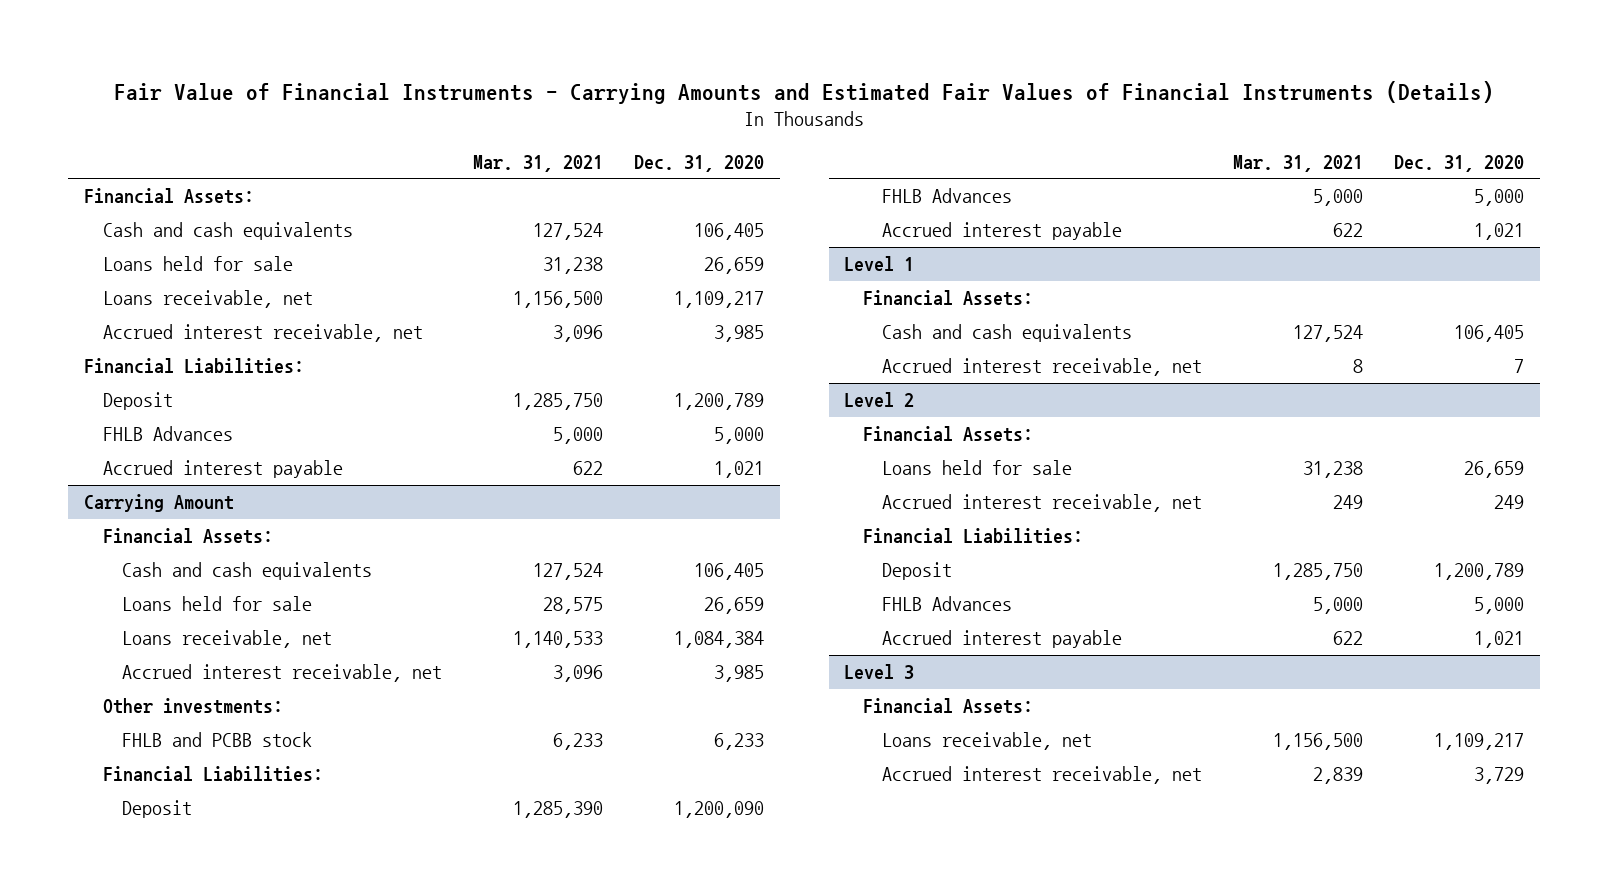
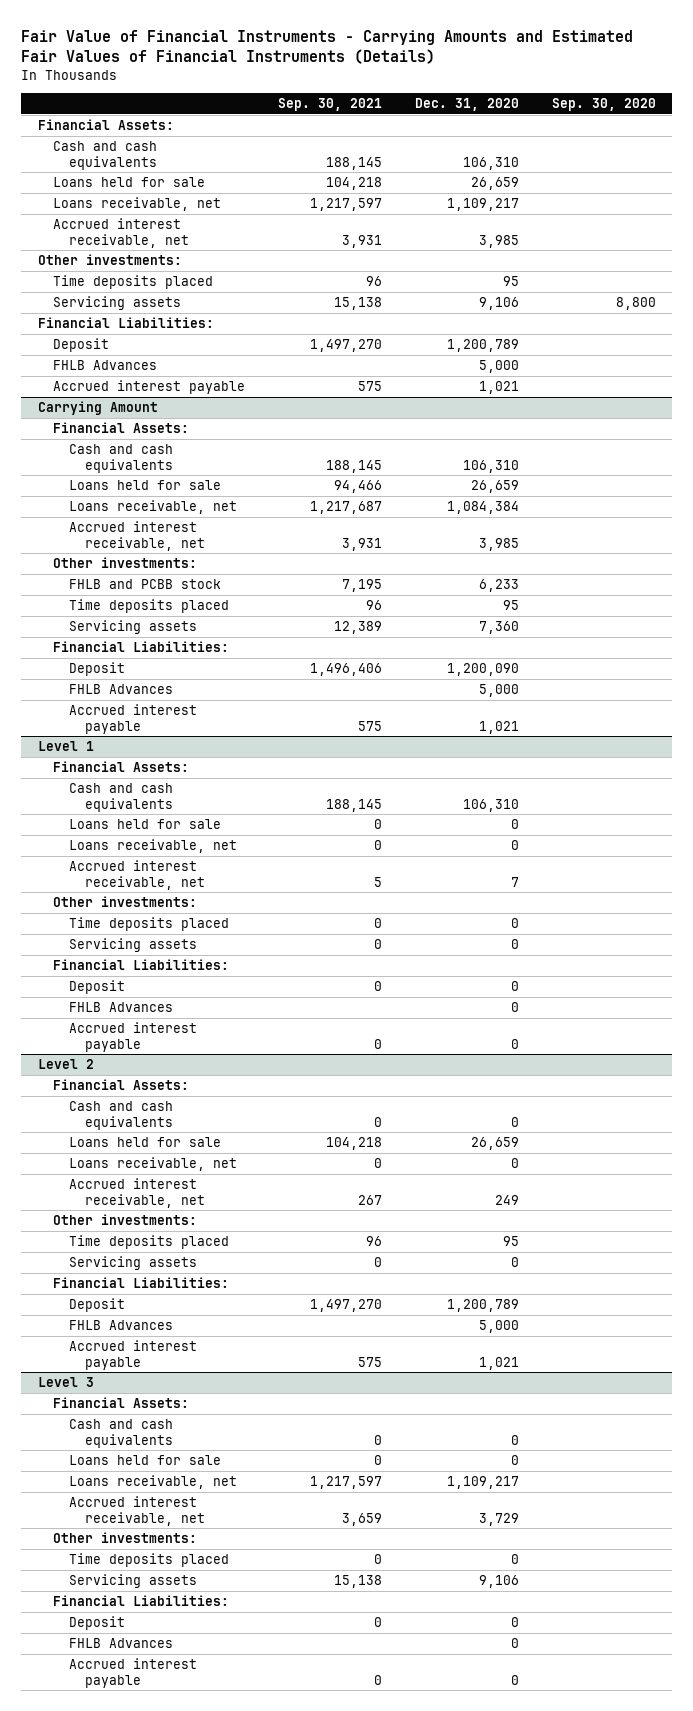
[473,154,604,172] Mar. 31, 2021 -> none
none -> [278,98,383,112] Sep. 30, 2021
none -> [551,98,656,112] Sep. 30, 2020
[694,223,765,241] 106,405 -> [462,156,519,170] 106,310
none -> [37,254,182,266] Other investments:
none -> [53,275,214,290] Time deposits placed
none -> [53,296,182,311] Servicing assets
[694,563,765,581] 106,405 -> [462,459,519,473] 106,310
none -> [69,599,230,614] Time deposits placed
none -> [69,620,198,635] Servicing assets
[1454,325,1525,343] 106,405 -> [462,798,519,812] 106,310
none -> [69,819,222,830] Loans held for sale
none -> [69,839,238,854] Loans receivable, net
none -> [53,896,198,908] Other investments:
none -> [69,917,230,932] Time deposits placed
none -> [69,938,198,953] Servicing assets
none -> [53,959,230,971] Financial Liabilities:
none -> [69,980,126,995] Deposit
none -> [69,1002,174,1013] FHLB Advances
none -> [69,1022,198,1052] Accrued interest payable
none -> [69,1101,174,1130] Cash and cash equivalents
none -> [69,1157,238,1172] Loans receivable, net
none -> [53,1214,198,1226] Other investments:
none -> [69,1235,230,1250] Time deposits placed
none -> [69,1256,198,1271] Servicing assets
none -> [69,1419,174,1448] Cash and cash equivalents
none -> [69,1455,222,1466] Loans held for sale
none -> [53,1532,198,1544] Other investments:
none -> [69,1553,230,1568] Time deposits placed
none -> [69,1574,198,1589] Servicing assets
none -> [53,1595,230,1607] Financial Liabilities:
none -> [69,1616,126,1631] Deposit
none -> [69,1638,174,1649] FHLB Advances
none -> [69,1658,198,1688] Accrued interest payable

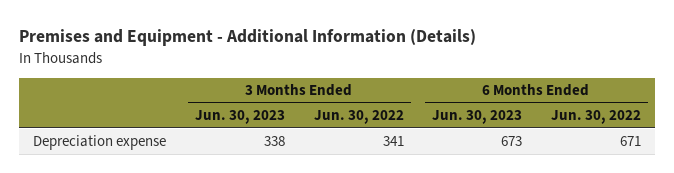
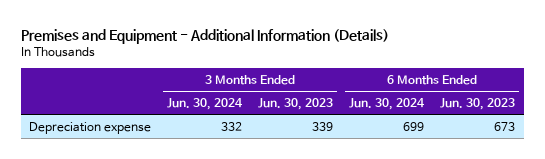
[313,110,404,125] Jun. 30, 2022 -> none
[550,110,641,125] Jun. 30, 2022 -> none
none -> [167,98,244,111] Jun. 30, 2024
none -> [349,98,426,111] Jun. 30, 2024
[263,136,285,147] 338 -> [312,121,334,131] 339

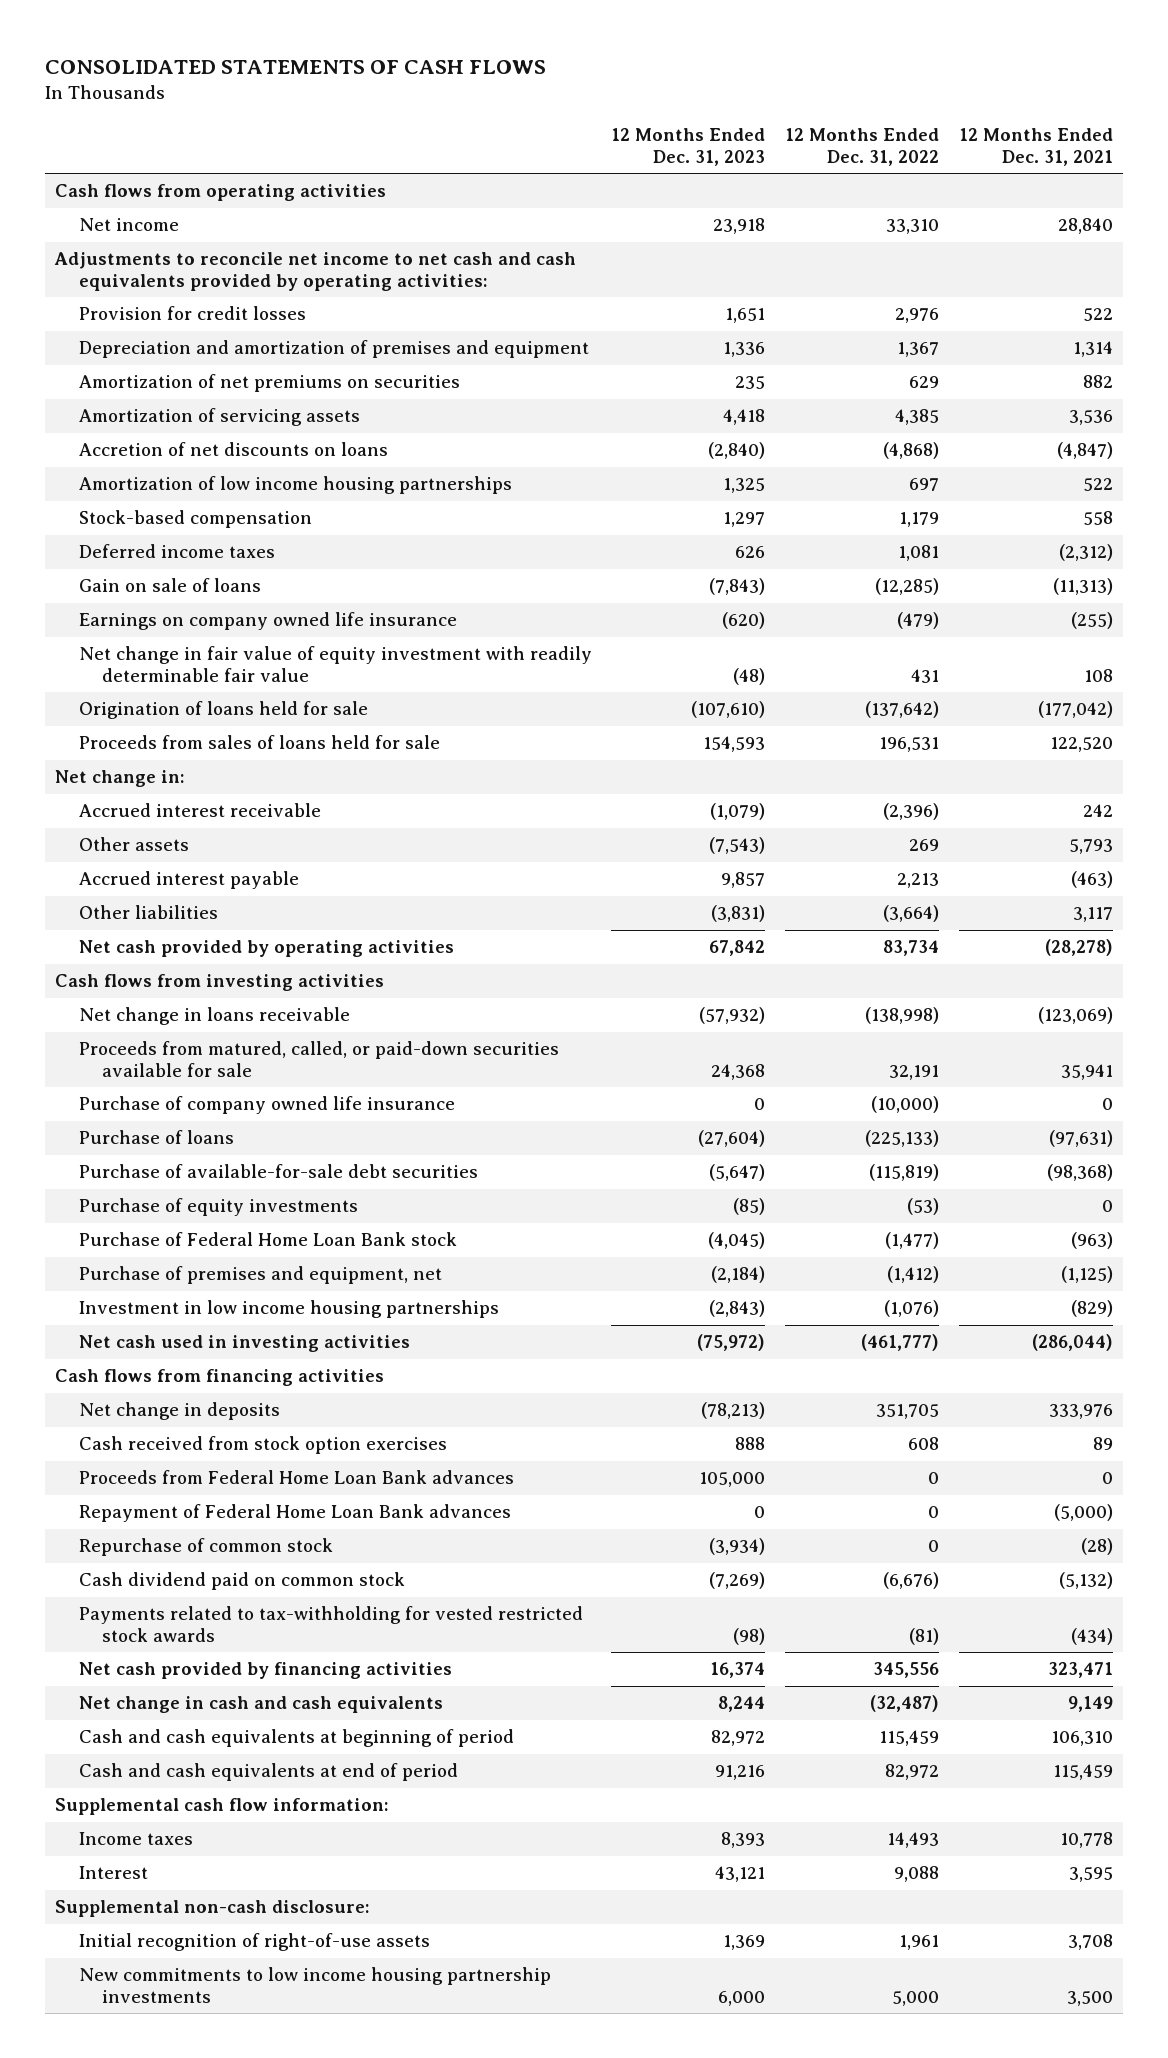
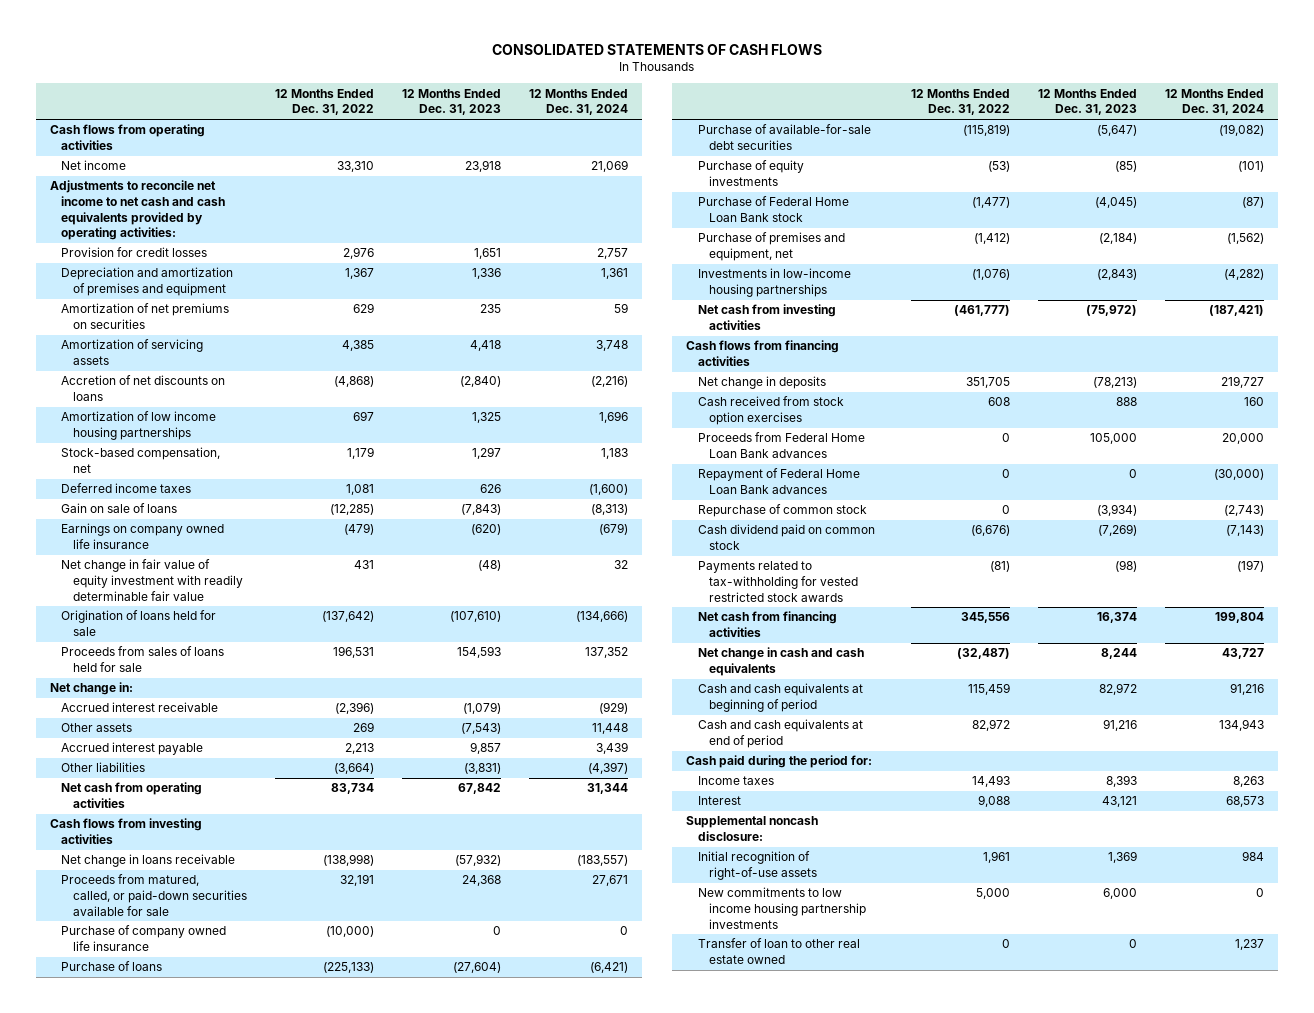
[958,128,1113,166] 12 Months Ended Dec. 31, 2021 -> none
none -> [528,88,628,116] 12 Months Ended Dec. 31, 2024
[78,510,312,529] Stock-based compensation -> [61,447,221,474] Stock-based compensation, net
[78,940,454,958] Net cash provided by operating activities -> [61,782,203,809] Net cash from operating activities
[78,1300,499,1319] Investment in low income housing partnerships -> [697,268,851,298] Investments in low-income housing partnerships
[78,1335,410,1353] Net cash used in investing activities -> [697,304,836,331] Net cash from investing activities
[78,1662,452,1680] Net cash provided by financing activities -> [697,611,837,638] Net cash from financing activities
[55,1798,390,1816] Supplemental cash flow information: -> [686,755,873,769] Cash paid during the period for:
[55,1900,371,1918] Supplemental non-cash disclosure: -> [686,816,819,842] Supplemental noncash disclosure:
none -> [697,938,860,965] Transfer of loan to other real estate owned

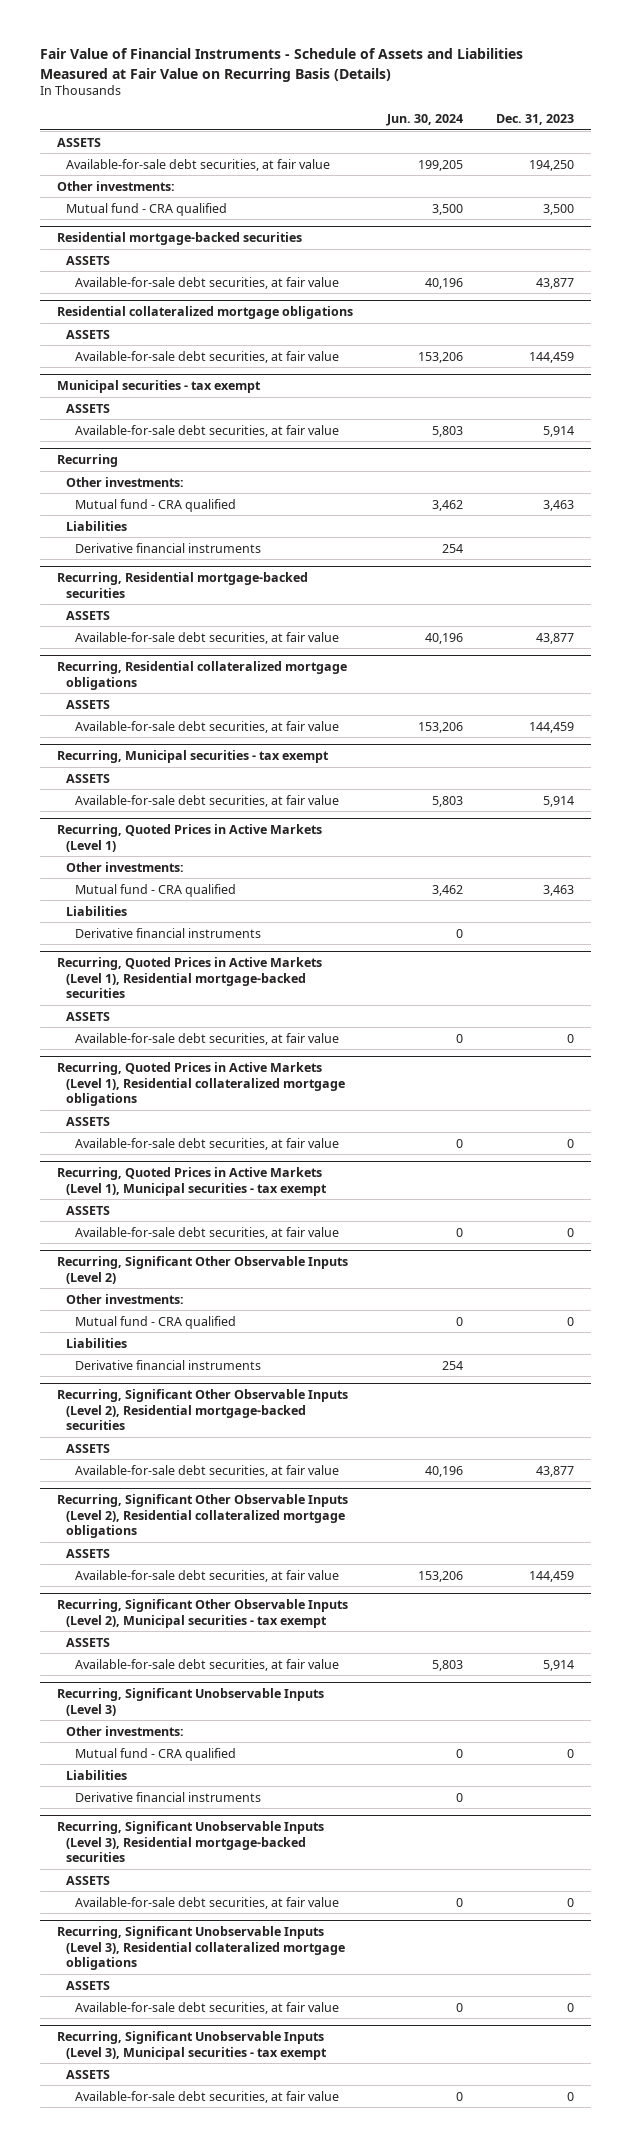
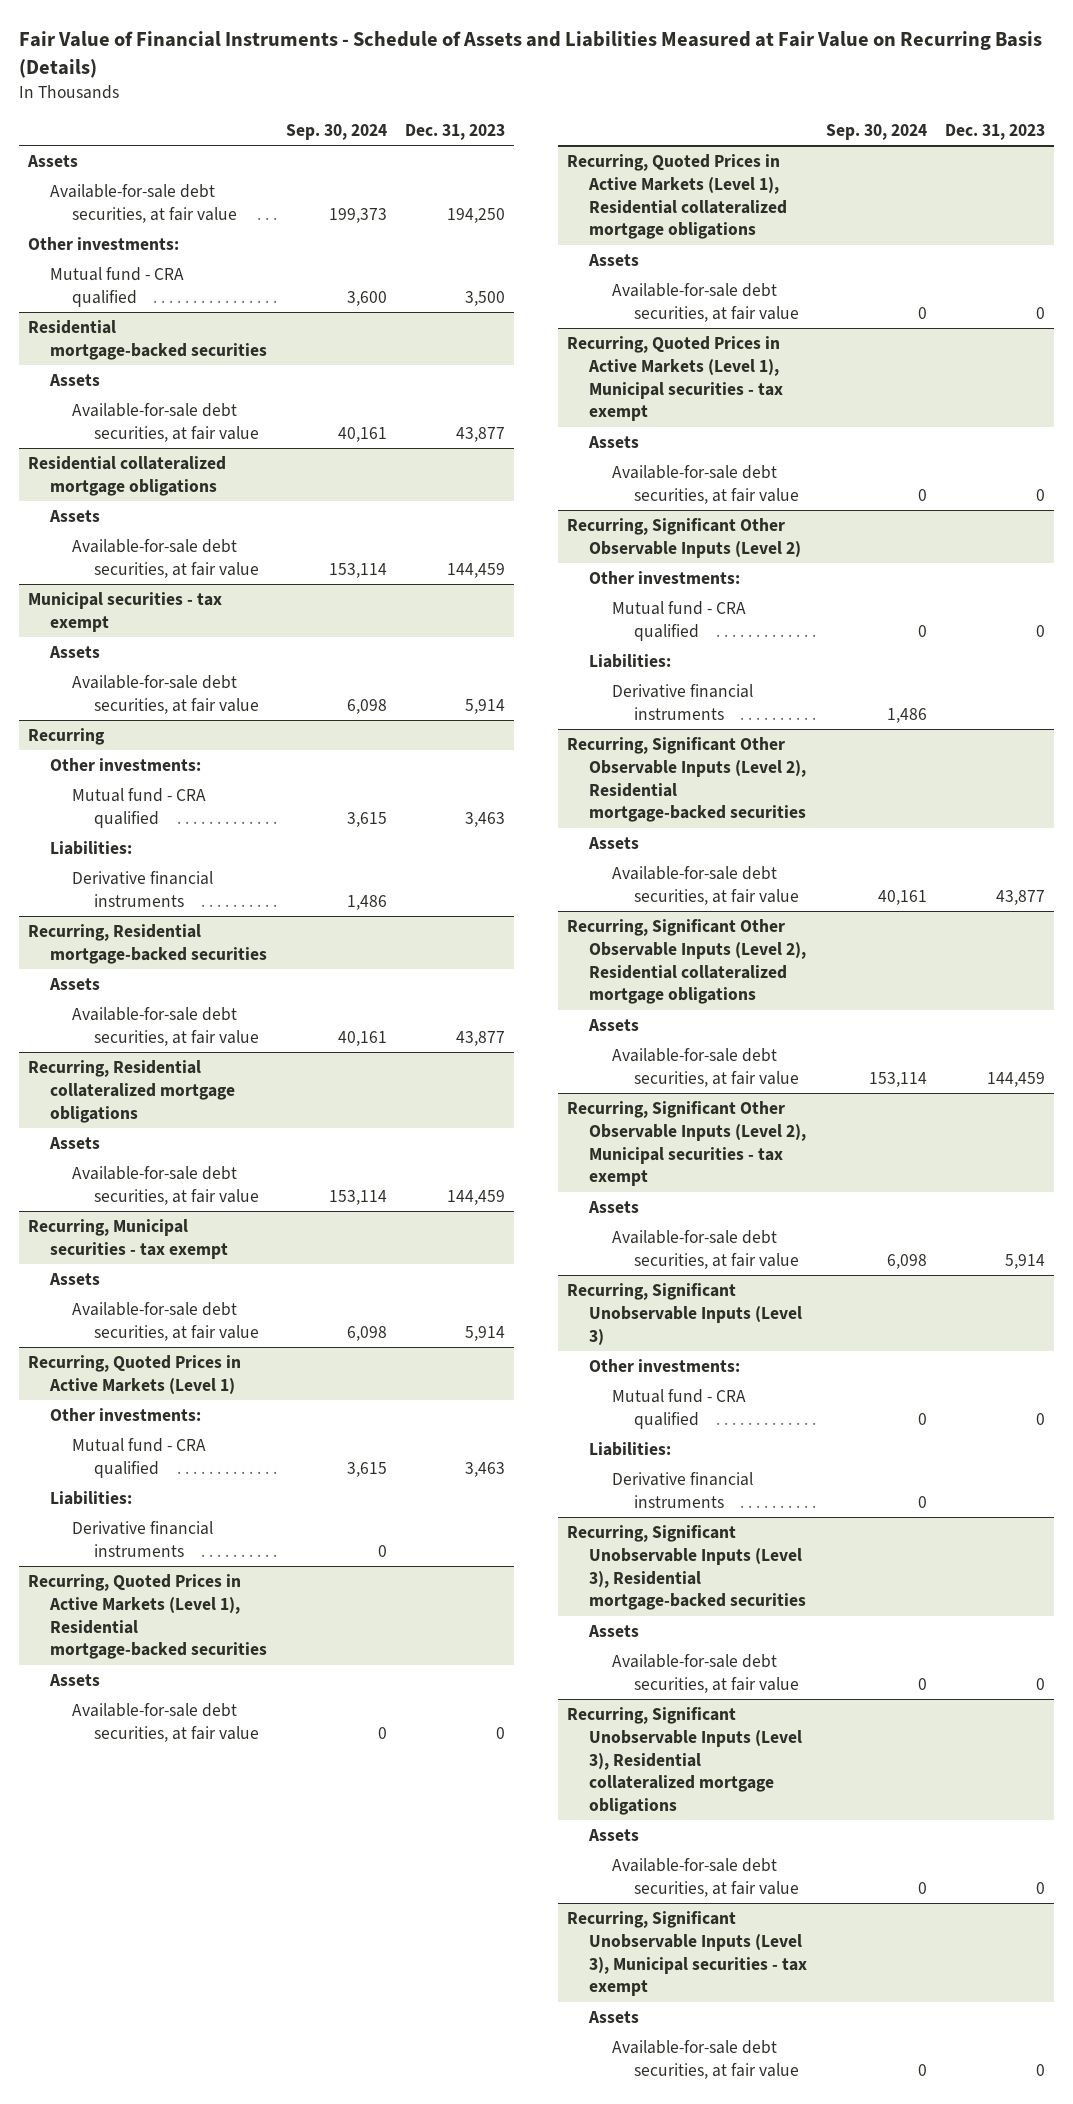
[385,113,463,126] Jun. 30, 2024 -> none
none -> [286,124,388,141] Sep. 30, 2024
[57,137,102,147] ASSETS -> [26,154,78,167] Assets
[65,255,110,265] ASSETS -> [49,373,101,386] Assets
[65,329,110,339] ASSETS -> [49,509,101,522] Assets
[65,403,110,413] ASSETS -> [49,645,101,658] Assets
[65,520,127,531] Liabilities -> [50,840,133,855] Liabilities:
[65,610,110,620] ASSETS -> [49,977,101,990] Assets
[65,699,110,709] ASSETS -> [49,1136,101,1149] Assets
[65,773,110,783] ASSETS -> [49,1272,101,1285] Assets
[65,905,127,916] Liabilities -> [50,1490,133,1505] Liabilities:
[65,1011,110,1021] ASSETS -> [49,1673,101,1686] Assets
[65,1116,110,1126] ASSETS -> [588,253,640,266] Assets
[65,1205,110,1215] ASSETS -> [588,435,640,448] Assets
[65,1337,127,1348] Liabilities -> [589,653,672,668] Liabilities:
[65,1443,110,1453] ASSETS -> [588,836,640,849] Assets
[65,1548,110,1558] ASSETS -> [588,1018,640,1031] Assets
[65,1637,110,1647] ASSETS -> [588,1200,640,1213] Assets
[65,1769,127,1780] Liabilities -> [589,1441,672,1456] Liabilities:
[65,1875,110,1885] ASSETS -> [588,1624,640,1637] Assets
[65,1980,110,1990] ASSETS -> [588,1828,640,1841] Assets
[65,2069,110,2079] ASSETS -> [588,2010,640,2023] Assets

